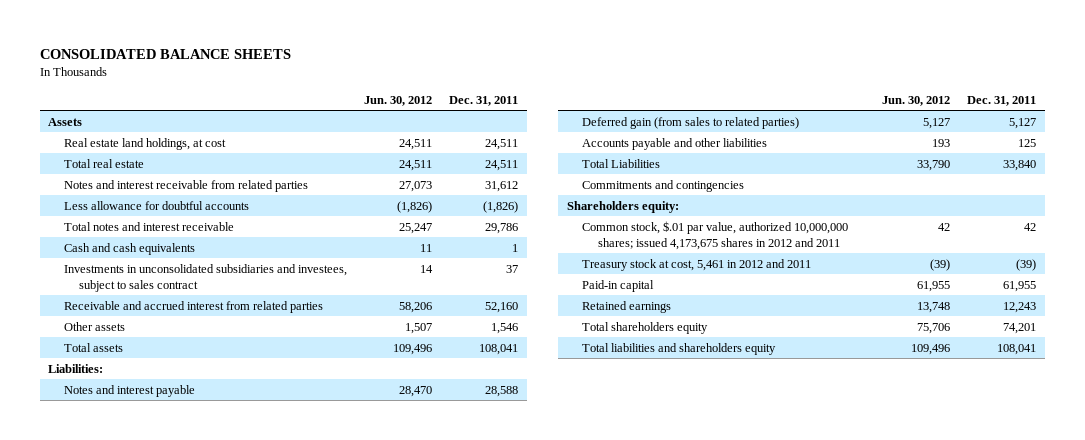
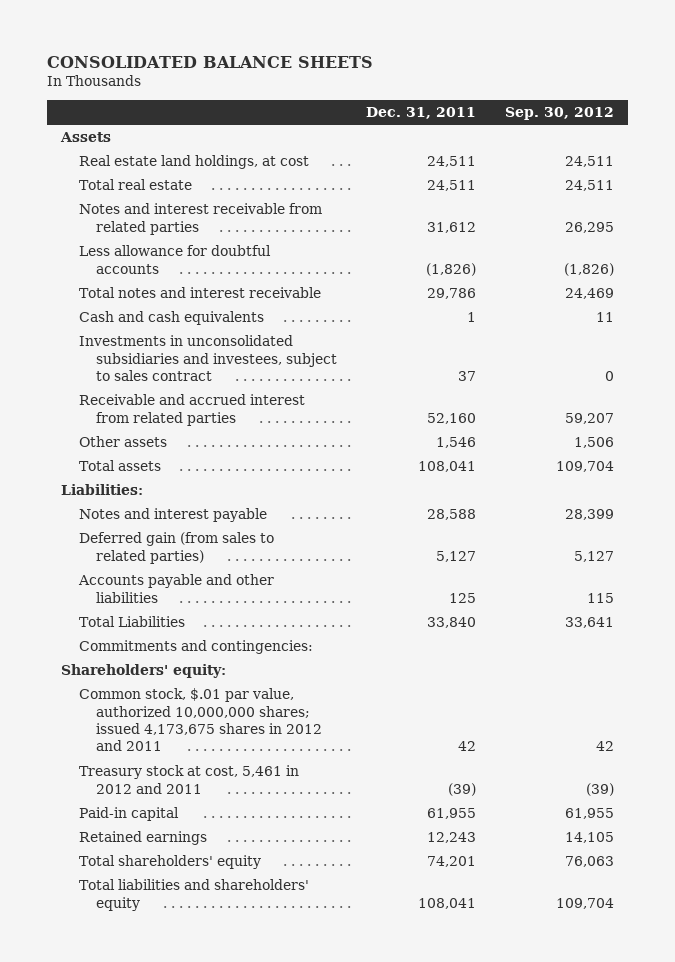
[363,95,432,106] Jun. 30, 2012 -> none
none -> [504,107,614,121] Sep. 30, 2012
[582,179,745,192] Commitments and contingencies -> [78,640,313,655] Commitments and contingencies:
[566,200,679,213] Shareholders equity: -> [61,664,227,679] Shareholders' equity:
[582,321,709,334] Total shareholders equity -> [78,855,261,870] Total shareholders' equity
[582,342,777,355] Total liabilities and shareholders equity -> [78,879,309,911] Total liabilities and shareholders' equity

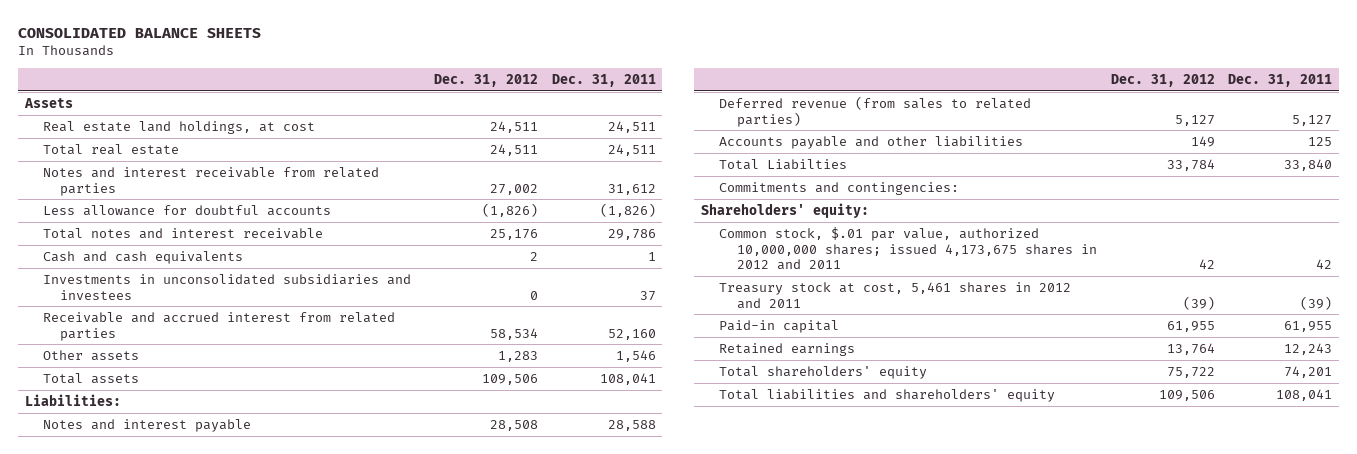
[504,107,614,121] Sep. 30, 2012 -> none
none -> [433,73,538,87] Dec. 31, 2012
[78,335,337,381] Investments in unconsolidated subsidiaries and investees, subject to sales contract -> [42,273,411,300] Investments in unconsolidated subsidiaries and investees
[78,532,274,564] Deferred gain (from sales to related parties) -> [719,95,1032,127] Deferred revenue (from sales to related parties)
[78,616,185,628] Total Liabilities -> [719,158,848,170] Total Liabilties
[78,765,299,794] Treasury stock at cost, 5,461 in 2012 and 2011 -> [719,281,1072,309] Treasury stock at cost, 5,461 shares in 2012 and 2011

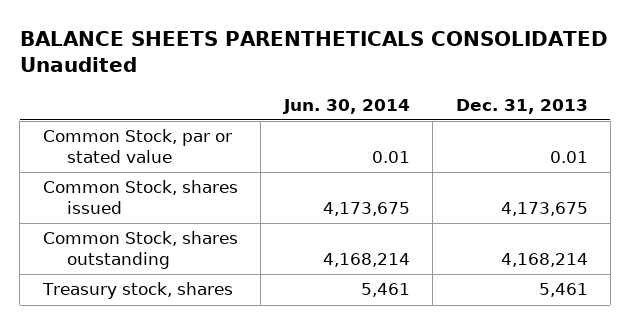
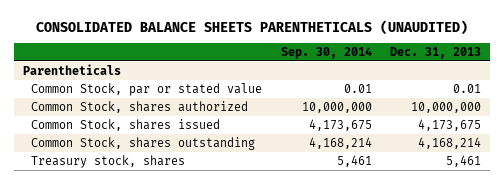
[19,31,608,73] BALANCE SHEETS PARENTHETICALS CONSOLIDATED Unaudited -> [35,19,468,35] CONSOLIDATED BALANCE SHEETS PARENTHETICALS (UNAUDITED)
[282,98,410,114] Jun. 30, 2014 -> none
none -> [280,46,372,59] Sep. 30, 2014
none -> [22,63,121,75] Parentheticals
none -> [31,100,249,113] Common Stock, shares authorized

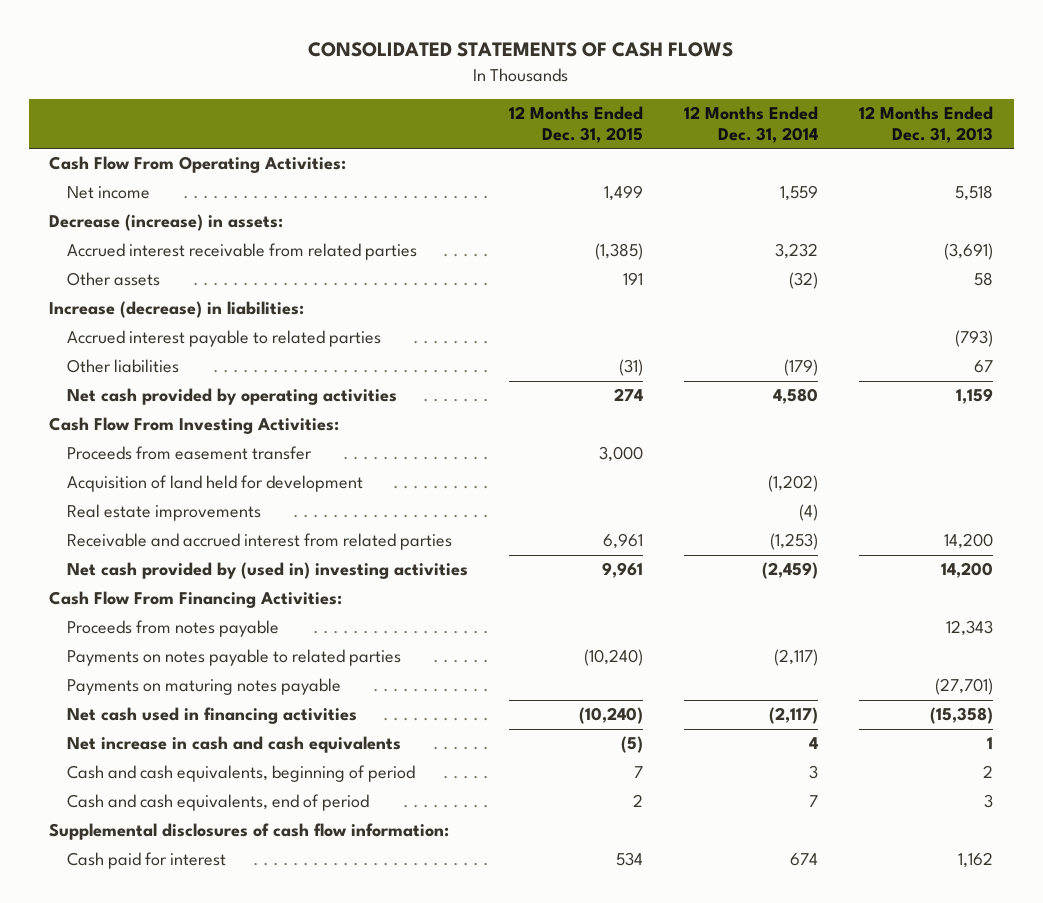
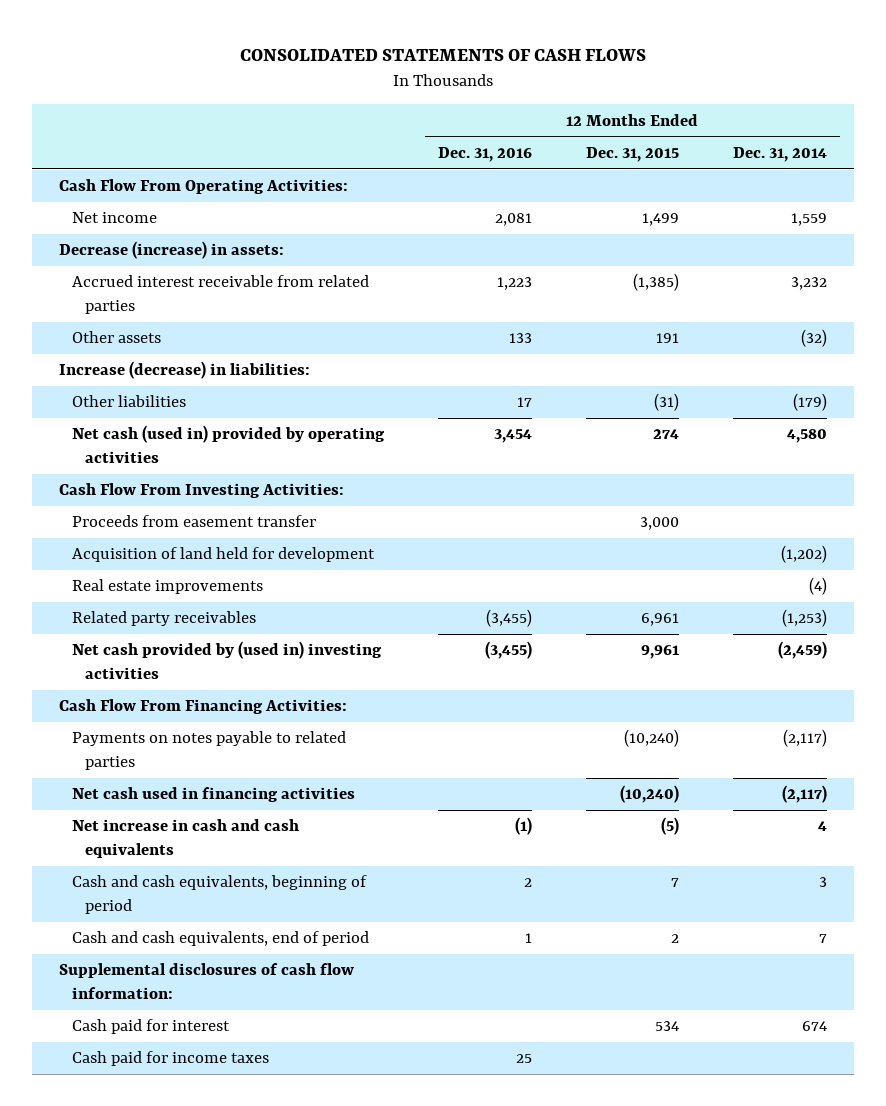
[859,106,994,143] 12 Months Ended Dec. 31, 2013 -> none
none -> [437,147,532,163] Dec. 31, 2016
[66,330,381,348] Accrued interest payable to related parties -> none
[66,388,397,406] Net cash provided by operating activities -> [72,425,386,464] Net cash (used in) provided by operating activities
[66,533,452,551] Receivable and accrued interest from related parties -> [72,611,257,627] Related party receivables
[66,620,279,638] Proceeds from notes payable -> none
[66,678,341,696] Payments on maturing notes payable -> none
none -> [72,1051,270,1067] Cash paid for income taxes

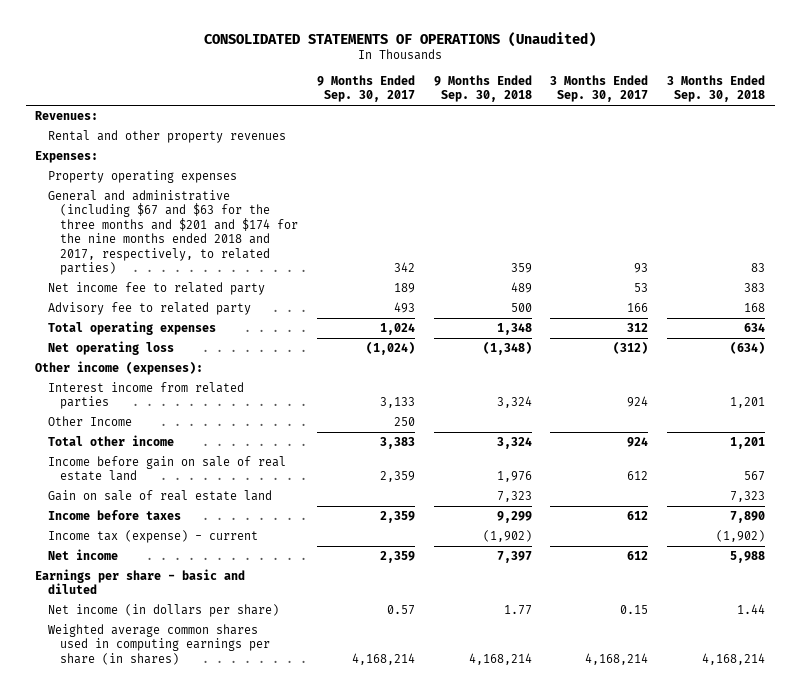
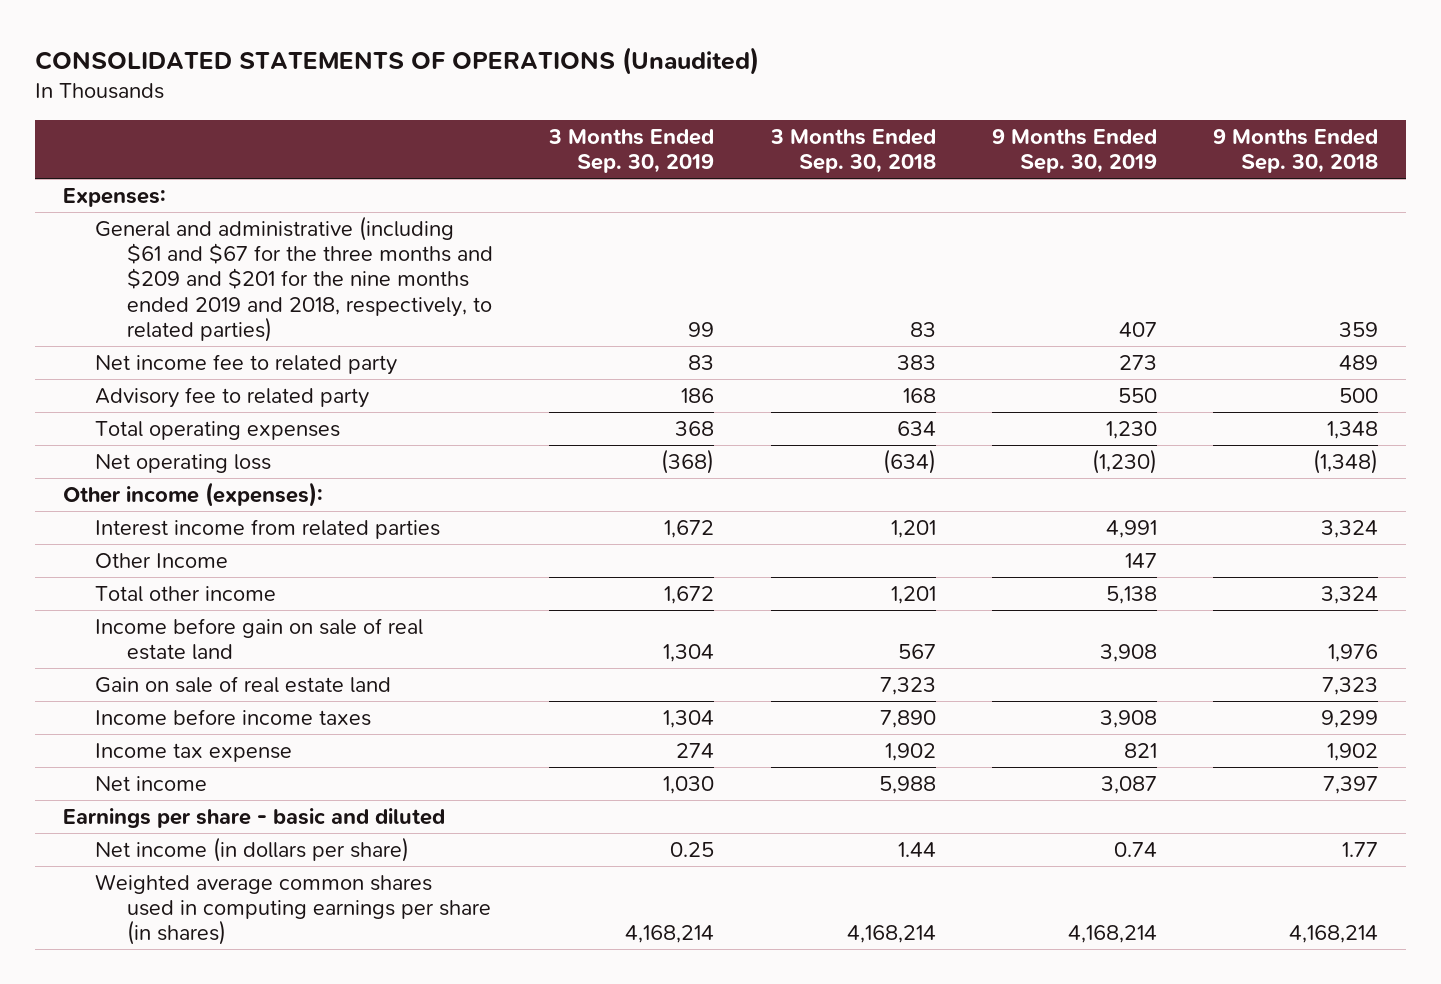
[316,74,415,103] 9 Months Ended Sep. 30, 2017 -> none
[550,74,649,103] 3 Months Ended Sep. 30, 2017 -> none
none -> [548,129,715,174] 3 Months Ended Sep. 30, 2019
none -> [991,129,1157,174] 9 Months Ended Sep. 30, 2019
[35,111,99,121] Revenues: -> none
[47,130,286,144] Rental and other property revenues -> none
[47,170,237,184] Property operating expenses -> none
[47,190,299,276] General and administrative (including $67 and $63 for the three months and $201 and $174 for the nine months ended 2018 and 2017, respectively, to related parties) -> [95,215,494,343] General and administrative (including $61 and $67 for the three months and $209 and $201 for the nine months ended 2019 and 2018, respectively, to related parties)
[47,510,181,521] Income before taxes -> [95,708,372,726] Income before income taxes
[47,530,258,544] Income tax (expense) - current -> [95,742,293,762] Income tax expense
[482,530,532,543] (1,902) -> [1326,742,1378,761] 1,902
[716,530,766,543] (1,902) -> [884,742,936,761] 1,902

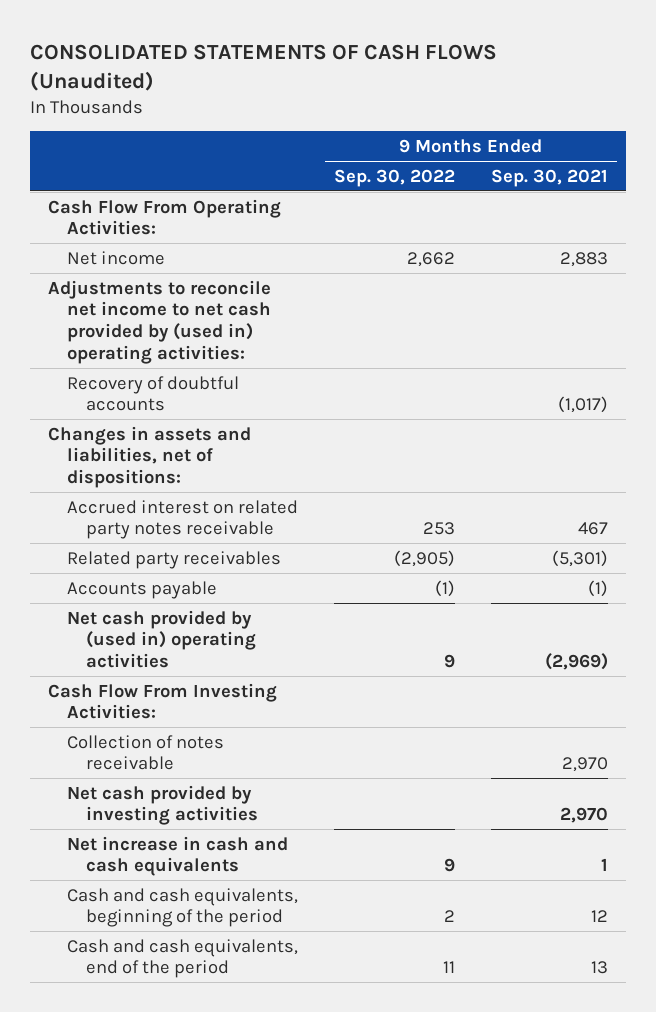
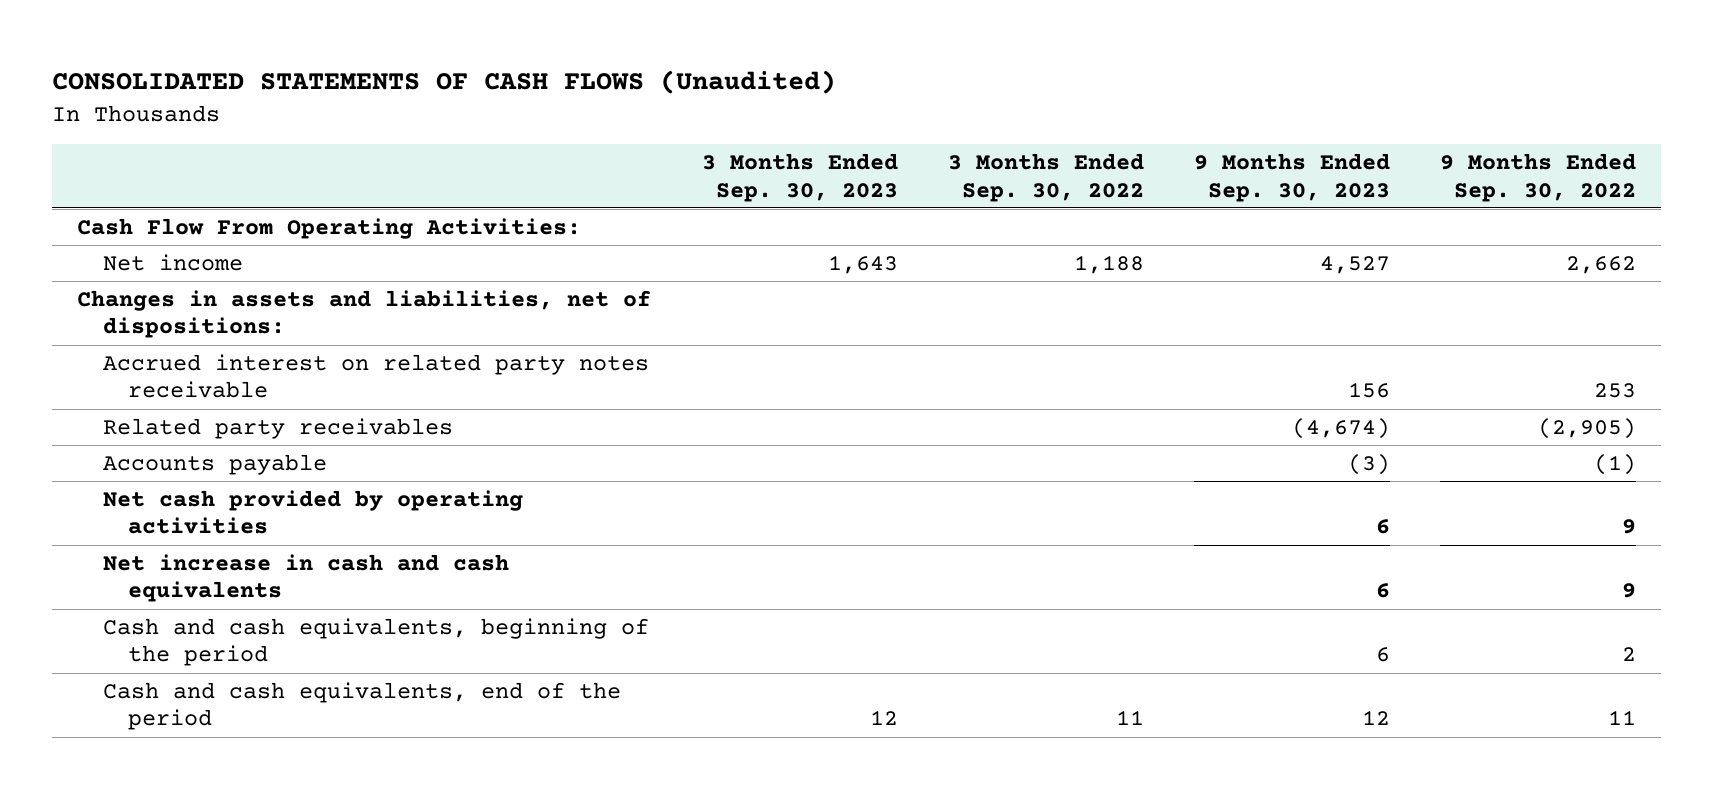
[490,168,608,187] Sep. 30, 2021 -> none
none -> [701,153,898,202] 3 Months Ended Sep. 30, 2023
none -> [947,153,1144,202] 3 Months Ended Sep. 30, 2022
none -> [1193,153,1390,202] 9 Months Ended Sep. 30, 2023
[47,279,271,364] Adjustments to reconcile net income to net cash provided by (used in) operating activities: -> none
[66,375,239,412] Recovery of doubtful accounts -> none
[47,682,277,720] Cash Flow From Investing Activities: -> none
[66,734,224,771] Collection of notes receivable -> none
[66,784,258,826] Net cash provided by investing activities -> none
[66,609,256,669] Net cash provided by (used in) operating activities -> [102,489,523,535] Net cash provided by operating activities

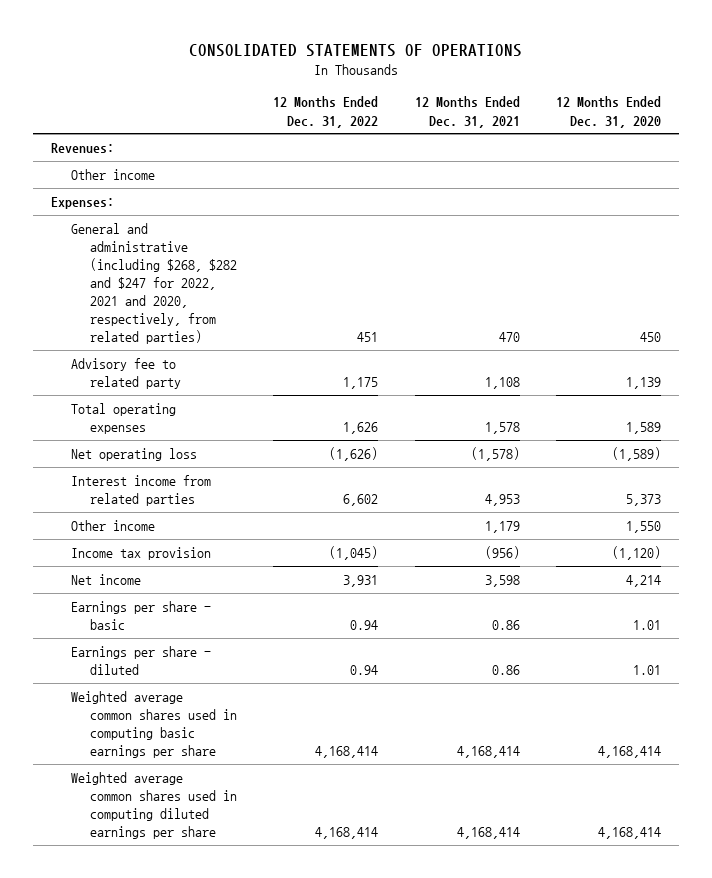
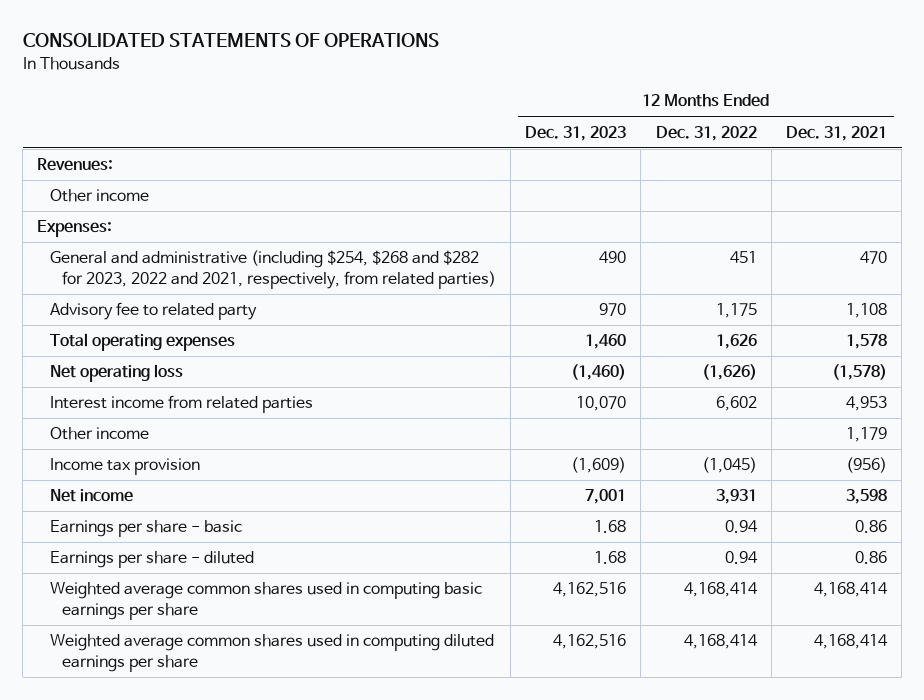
[555,96,661,128] 12 Months Ended Dec. 31, 2020 -> none
none -> [525,125,627,141] Dec. 31, 2023
[70,222,237,345] General and administrative (including $268, $282 and $247 for 2022, 2021 and 2020, respectively, from related parties) -> [49,250,496,289] General and administrative (including $254, $268 and $282 for 2023, 2022 and 2021, respectively, from related parties)

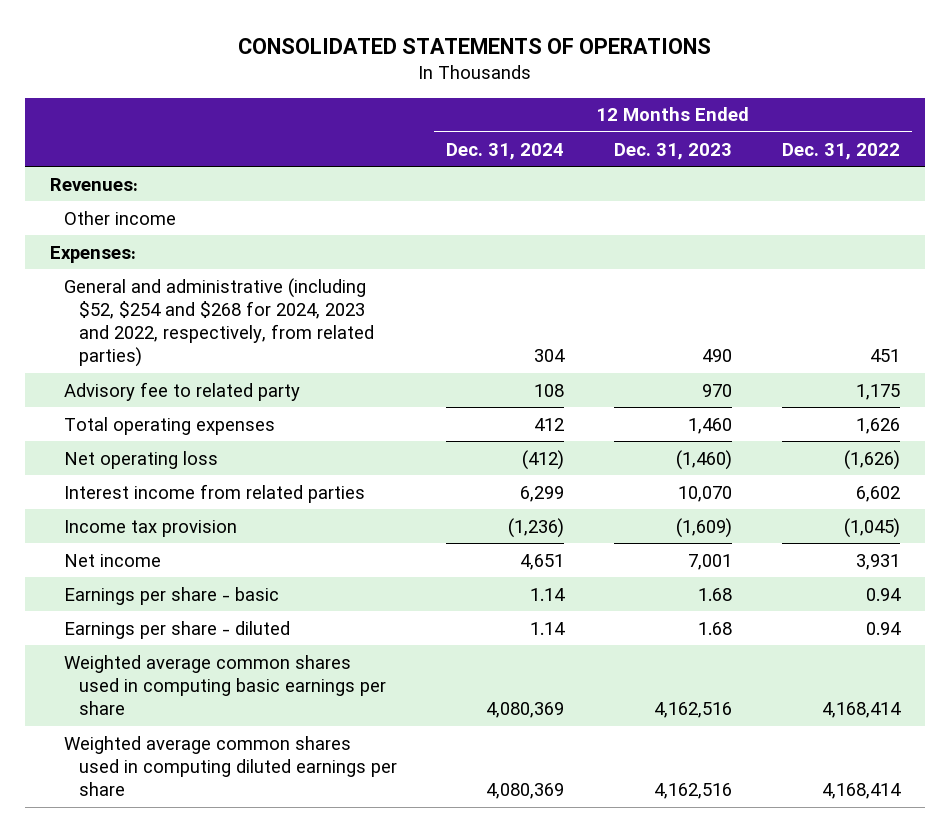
[785,125,887,141] Dec. 31, 2021 -> none
none -> [446,142,565,160] Dec. 31, 2024
[49,250,496,289] General and administrative (including $254, $268 and $282 for 2023, 2022 and 2021, respectively, from related parties) -> [64,277,374,368] General and administrative (including $52, $254 and $268 for 2024, 2023 and 2022, respectively, from related parties)
[49,427,149,441] Other income -> none

